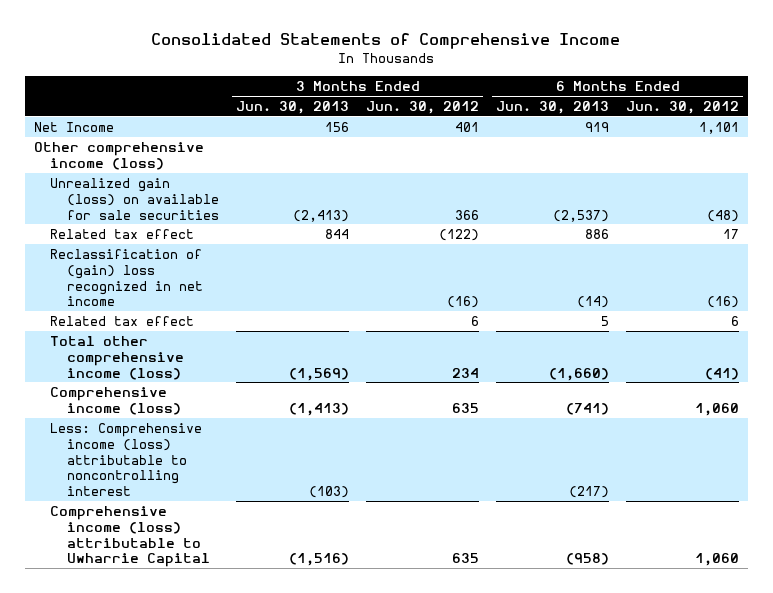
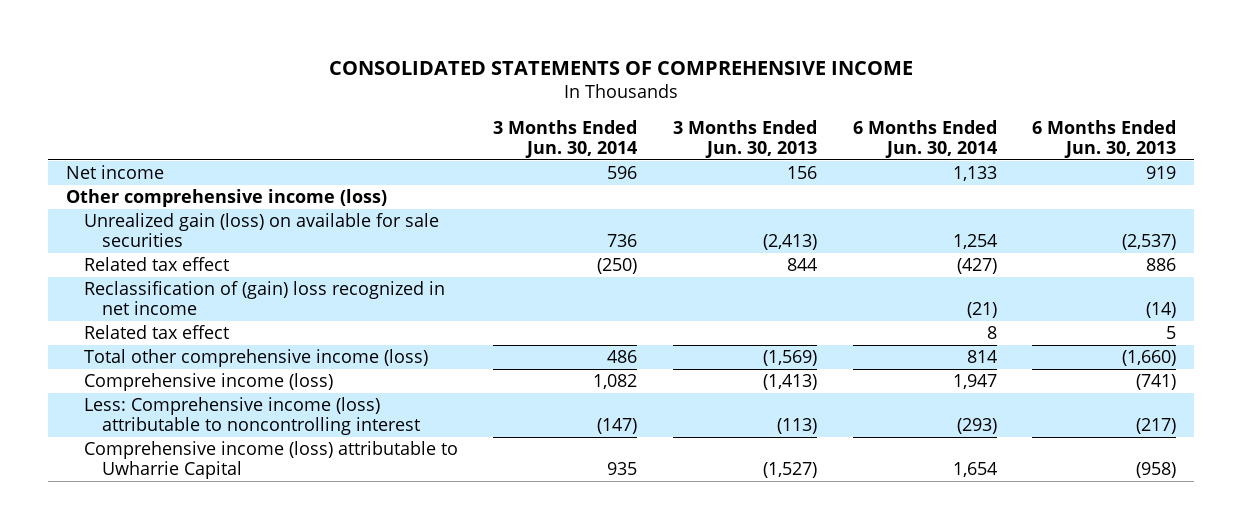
[151,33,621,50] Consolidated Statements of Comprehensive Income -> [328,60,913,75] CONSOLIDATED STATEMENTS OF COMPREHENSIVE INCOME
[366,100,480,114] Jun. 30, 2012 -> none
[626,100,740,114] Jun. 30, 2012 -> none
none -> [493,119,638,158] 3 Months Ended Jun. 30, 2014
none -> [852,119,997,158] 6 Months Ended Jun. 30, 2014
[33,121,114,132] Net Income -> [65,165,164,180] Net income
[309,486,350,499] (103) -> [777,418,818,435] (113)
[289,553,350,567] (1,516) -> [763,462,818,479] (1,527)

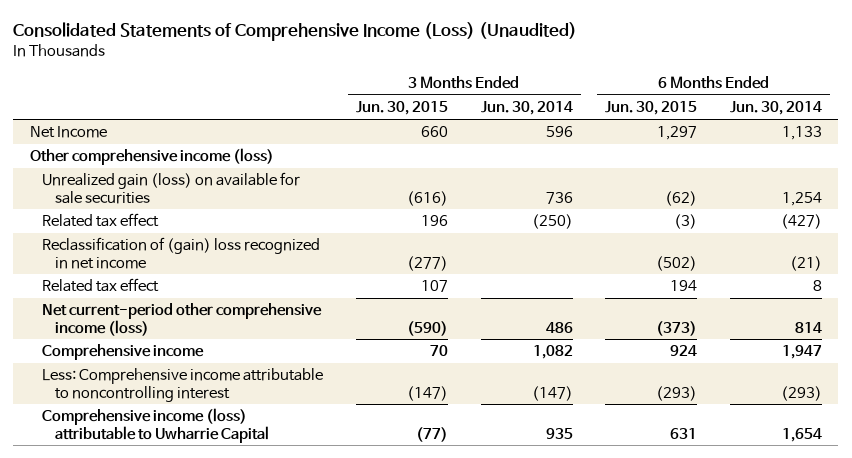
[328,60,913,75] CONSOLIDATED STATEMENTS OF COMPREHENSIVE INCOME -> [13,22,578,42] Consolidated Statements of Comprehensive Income (Loss) (Unaudited)
[673,119,818,158] 3 Months Ended Jun. 30, 2013 -> none
[1032,119,1177,158] 6 Months Ended Jun. 30, 2013 -> none
none -> [355,101,448,116] Jun. 30, 2015
none -> [605,101,698,116] Jun. 30, 2015
[65,165,164,180] Net income -> [29,126,107,139] Net Income
[83,349,428,368] Total other comprehensive income (loss) -> [42,303,323,336] Net current-period other comprehensive income (loss)
[83,373,333,392] Comprehensive income (loss) -> [42,344,205,361] Comprehensive income
[83,397,420,436] Less: Comprehensive income (loss) attributable to noncontrolling interest -> [42,368,324,402] Less: Comprehensive income attributable to noncontrolling interest

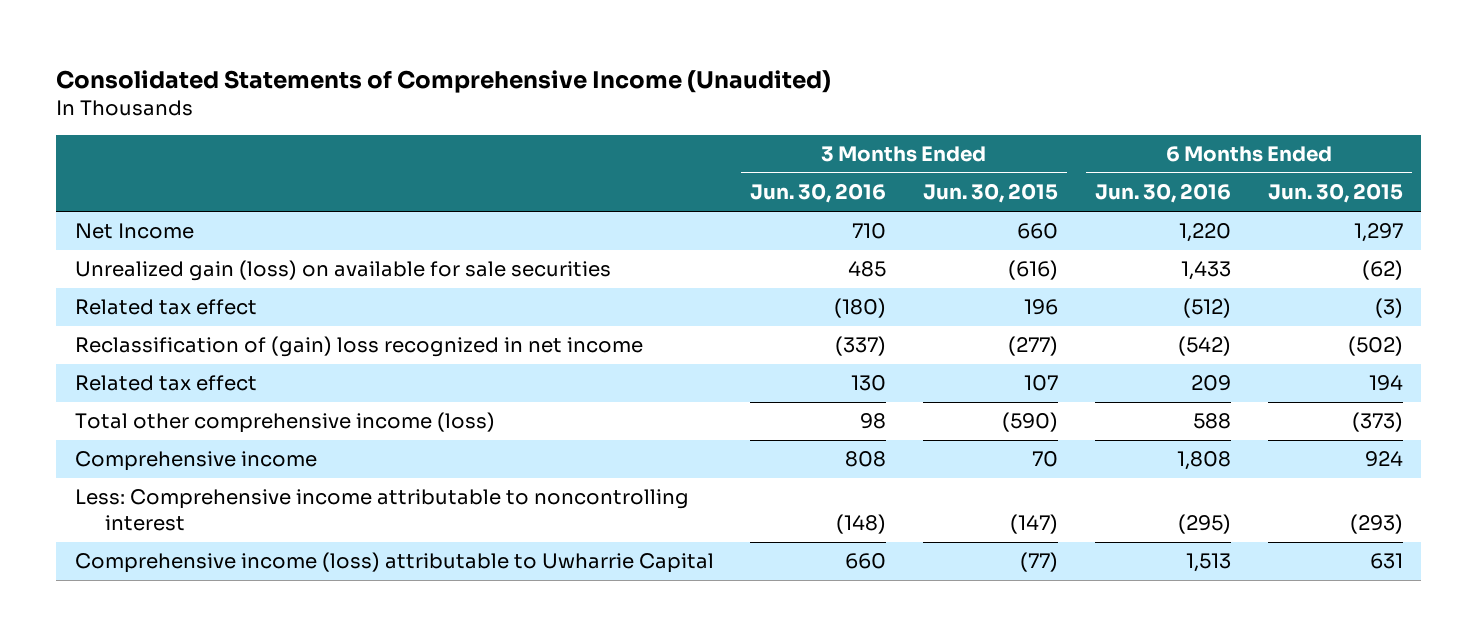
[13,22,578,42] Consolidated Statements of Comprehensive Income (Loss) (Unaudited) -> [56,69,832,93] Consolidated Statements of Comprehensive Income (Unaudited)
[480,101,573,116] Jun. 30, 2014 -> none
[729,101,822,116] Jun. 30, 2014 -> none
none -> [750,183,887,204] Jun. 30, 2016
none -> [1094,183,1231,204] Jun. 30, 2016
[29,148,274,166] Other comprehensive income (loss) -> none
[42,303,323,336] Net current-period other comprehensive income (loss) -> [74,412,495,434] Total other comprehensive income (loss)

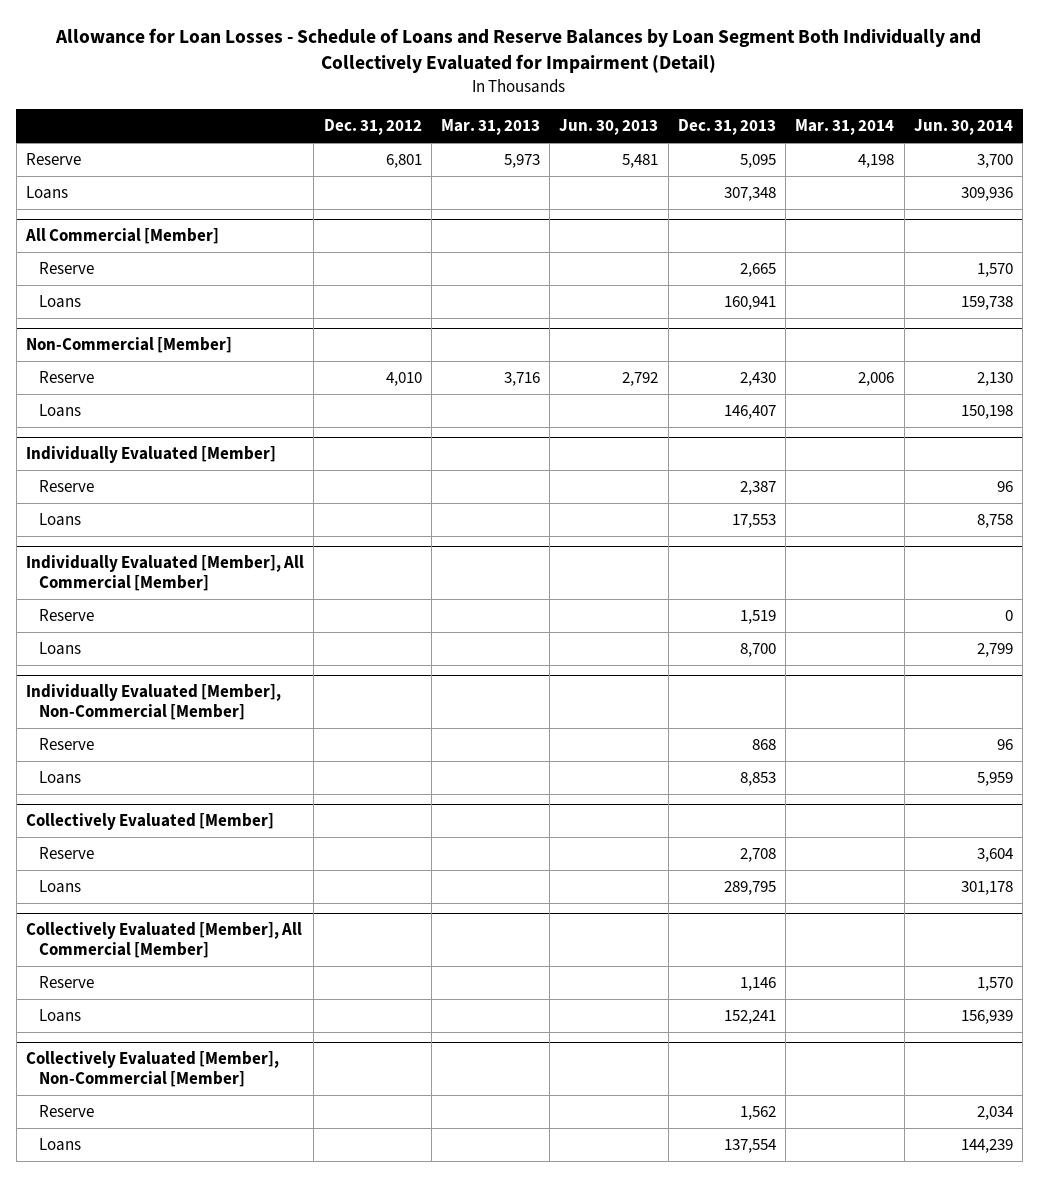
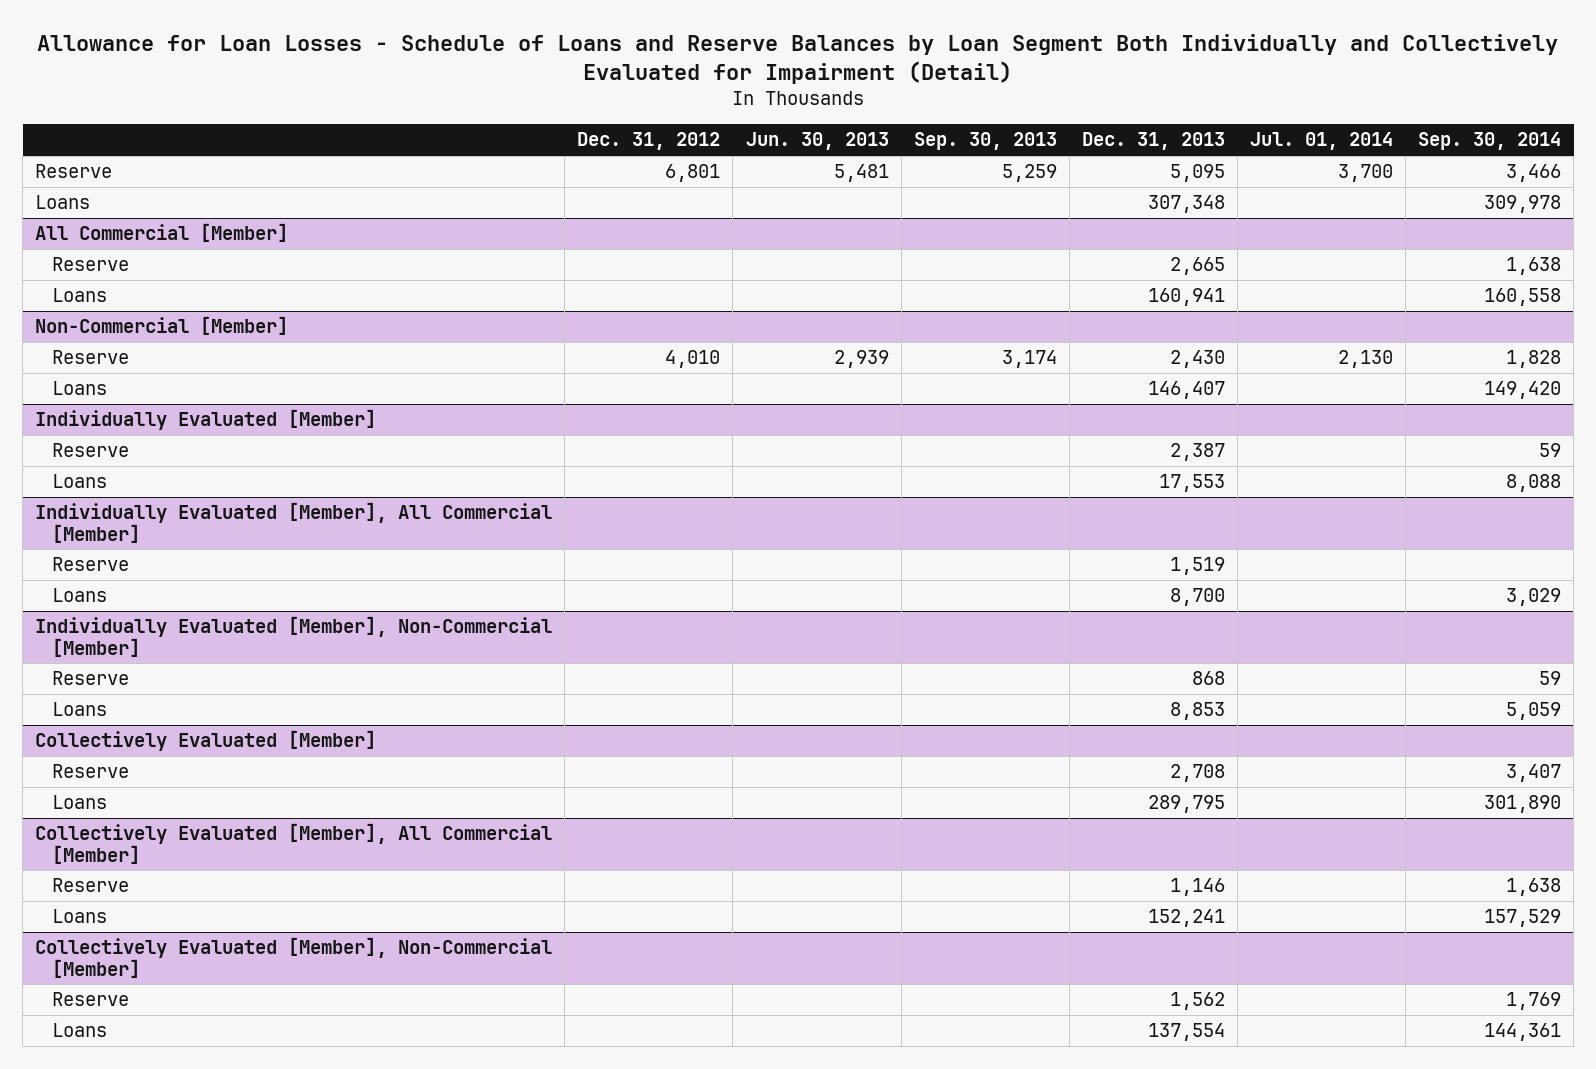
[441,119,541,136] Mar. 31, 2013 -> none
[795,119,895,136] Mar. 31, 2014 -> none
[913,119,1013,136] Jun. 30, 2014 -> none
none -> [913,132,1057,151] Sep. 30, 2013
none -> [1250,132,1394,151] Jul. 01, 2014
none -> [1418,132,1562,151] Sep. 30, 2014
[622,372,659,387] 2,792 -> [833,350,889,369] 2,939

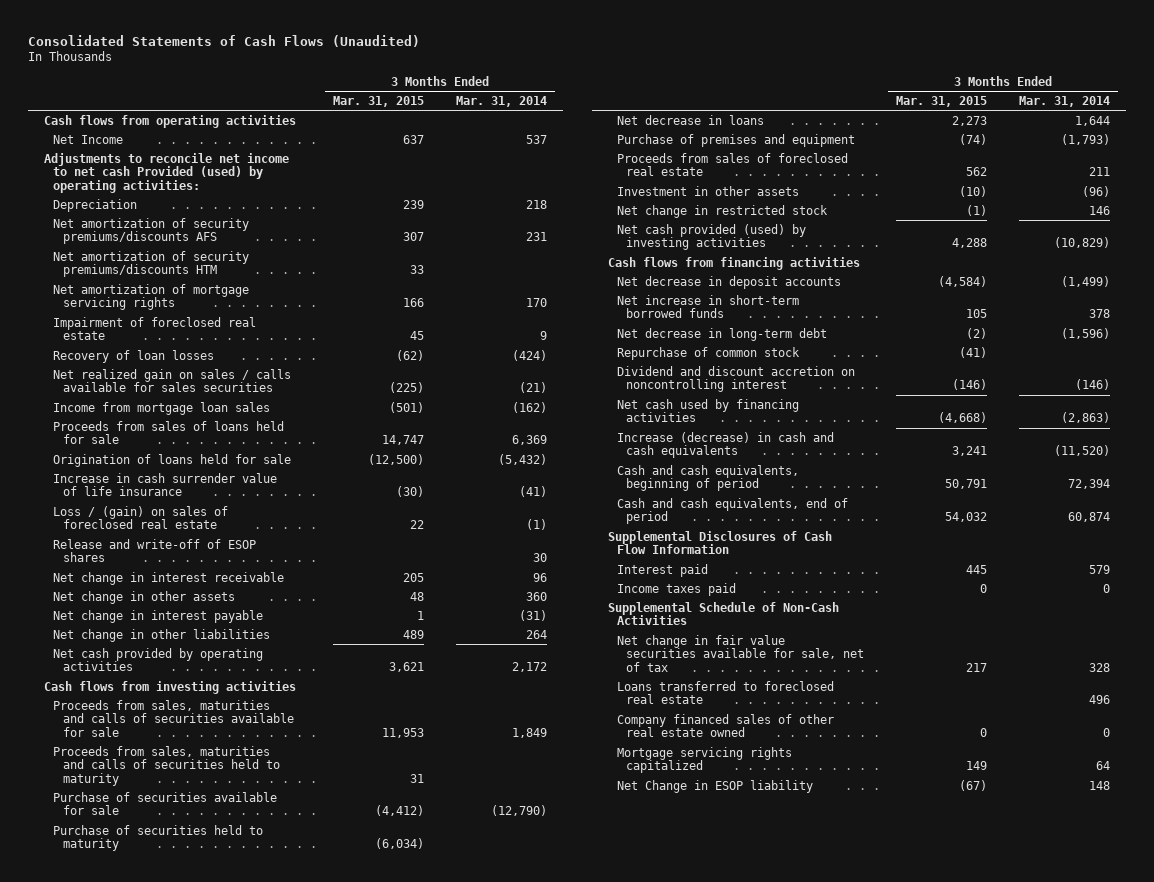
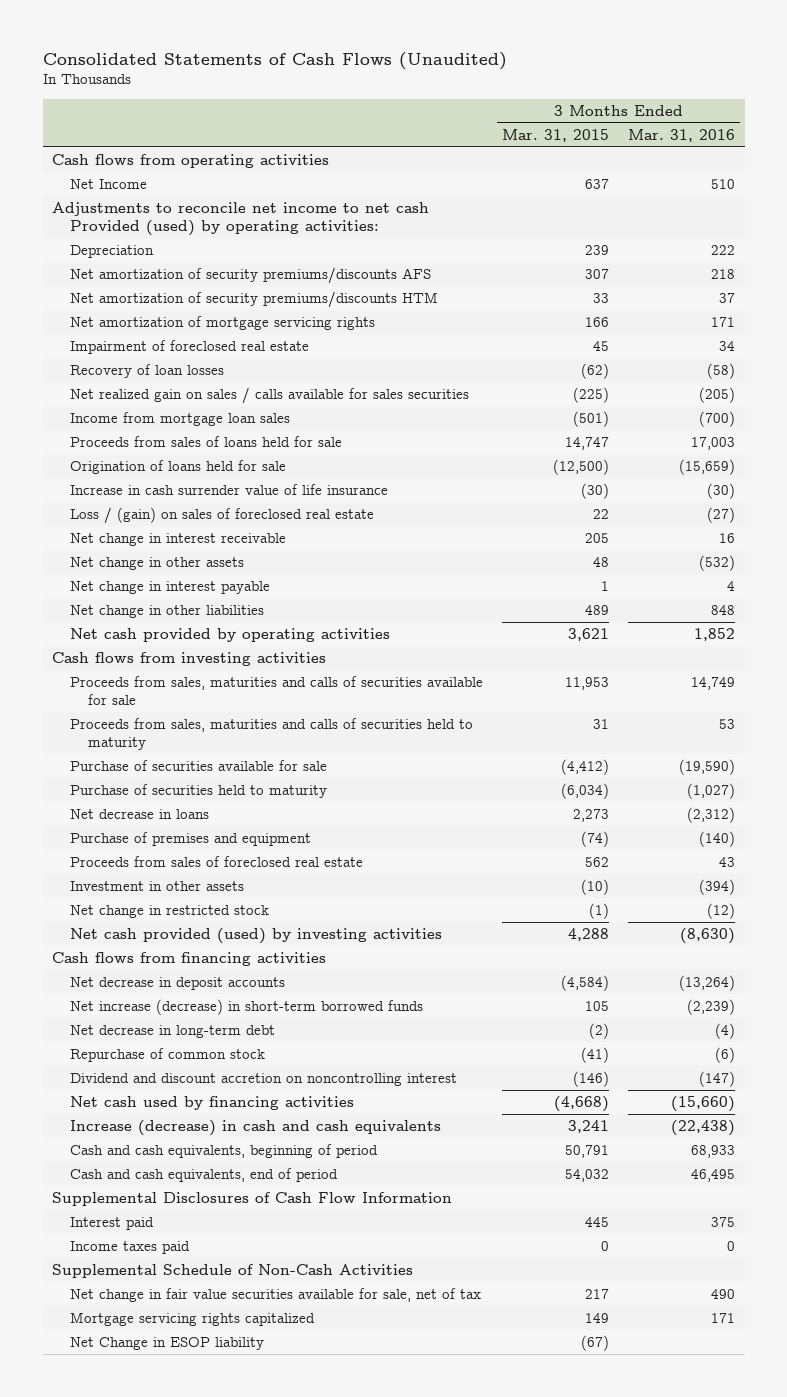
[455,96,547,108] Mar. 31, 2014 -> none
none -> [628,128,736,142] Mar. 31, 2016
[53,538,257,563] Release and write-off of ESOP shares -> none
[616,294,799,319] Net increase in short-term borrowed funds -> [70,999,424,1016] Net increase (decrease) in short-term borrowed funds
[616,680,834,705] Loans transferred to foreclosed real estate -> none
[616,713,834,738] Company financed sales of other real estate owned -> none

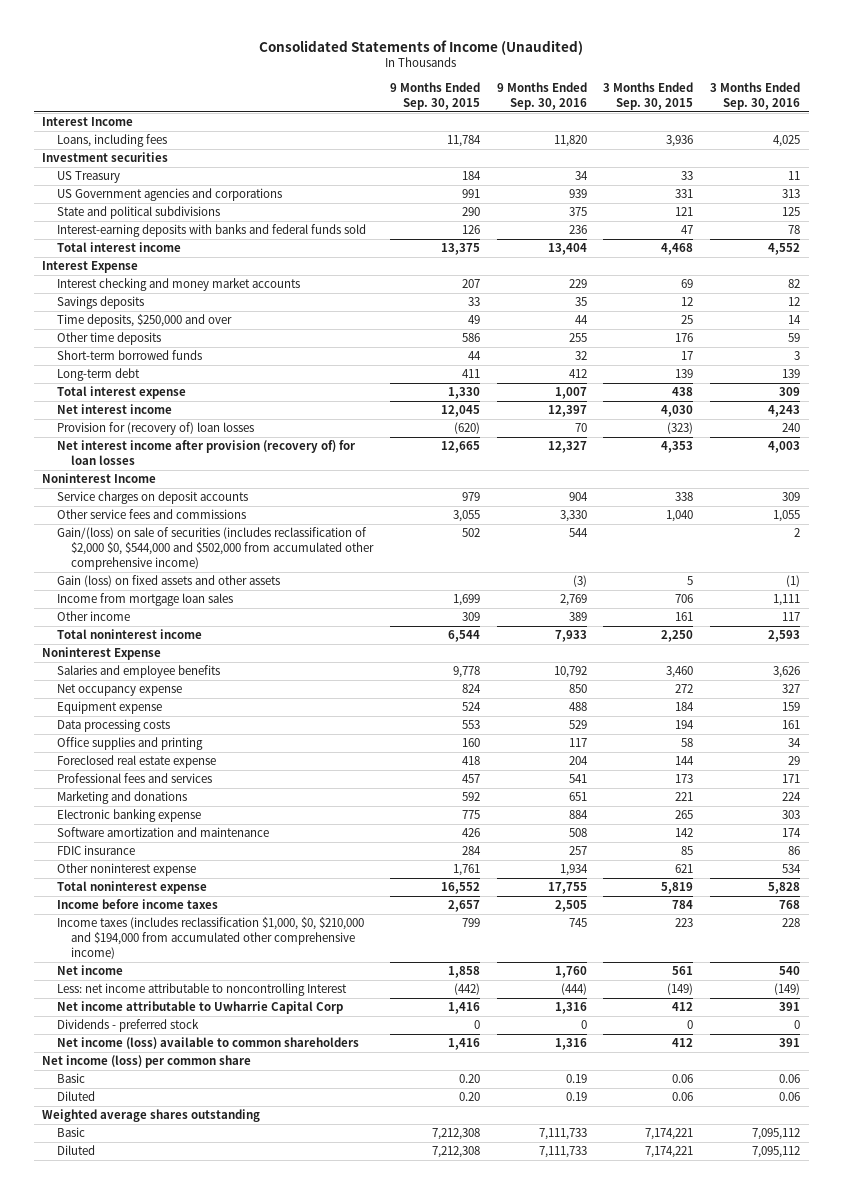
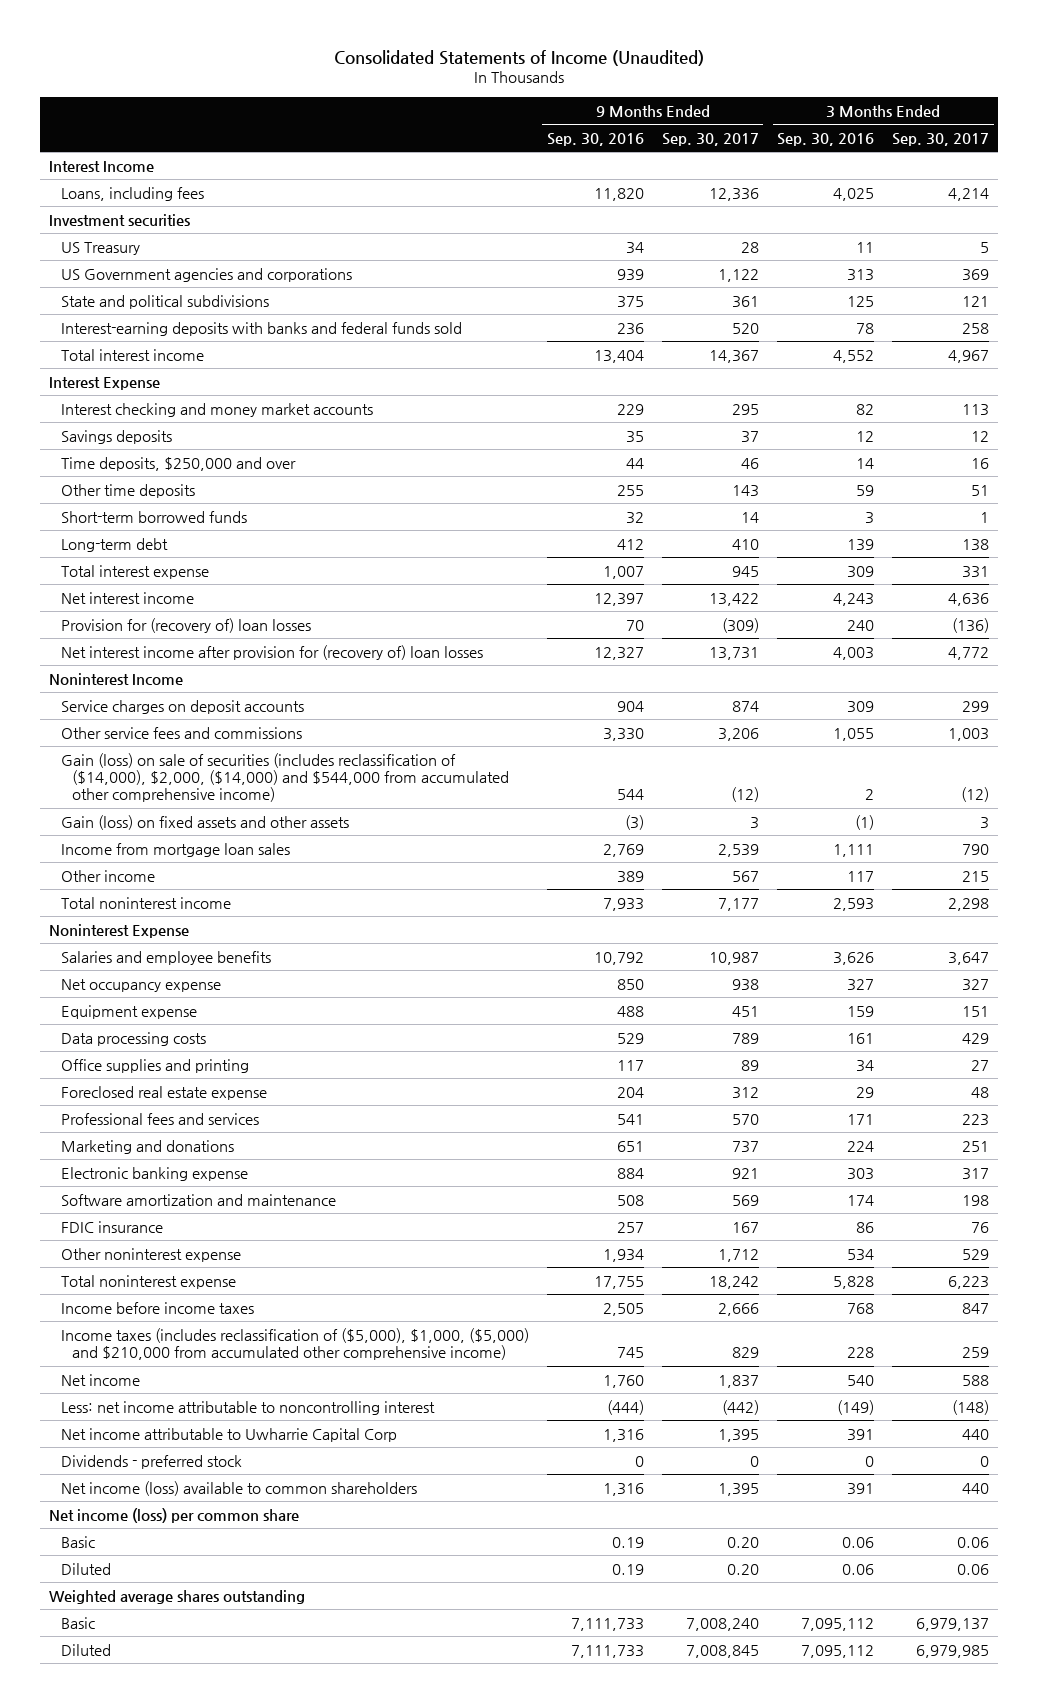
[390,81,481,110] 9 Months Ended Sep. 30, 2015 -> none
[603,81,694,110] 3 Months Ended Sep. 30, 2015 -> none
none -> [661,132,759,146] Sep. 30, 2017
none -> [892,132,990,146] Sep. 30, 2017
[56,440,356,466] Net interest income after provision (recovery of) for loan losses -> [60,644,483,660] Net interest income after provision for (recovery of) loan losses
[56,527,375,571] Gain/(loss) on sale of securities (includes reclassification of $2,000 $0, $544,000 and $502,000 from accumulated other comprehensive income) -> [60,752,510,803] Gain (loss) on sale of securities (includes reclassification of ($14,000), $2,000, ($14,000) and $544,000 from accumulated other comprehensive income)
[56,917,364,960] Income taxes (includes reclassification $1,000, $0, $210,000 and $194,000 from accumulated other comprehensive income) -> [60,1327,529,1360] Income taxes (includes reclassification of ($5,000), $1,000, ($5,000) and $210,000 from accumulated other comprehensive income)
[56,983,347,997] Less: net income attributable to noncontrolling Interest -> [60,1400,435,1415] Less: net income attributable to noncontrolling interest

